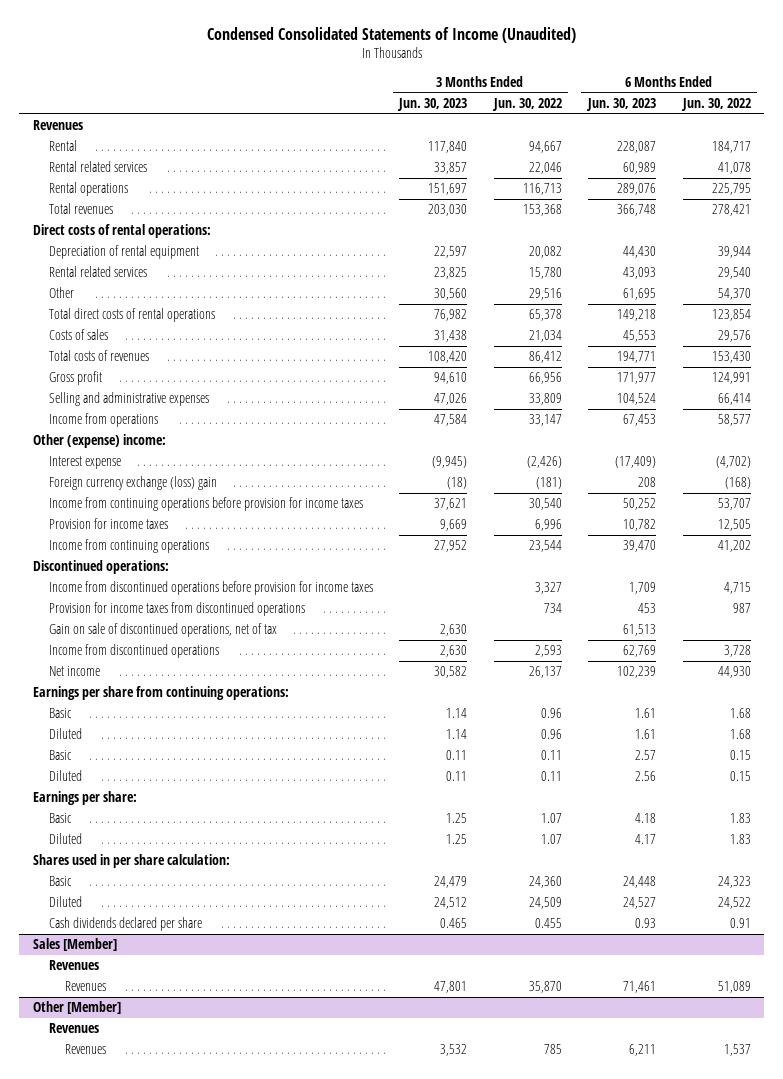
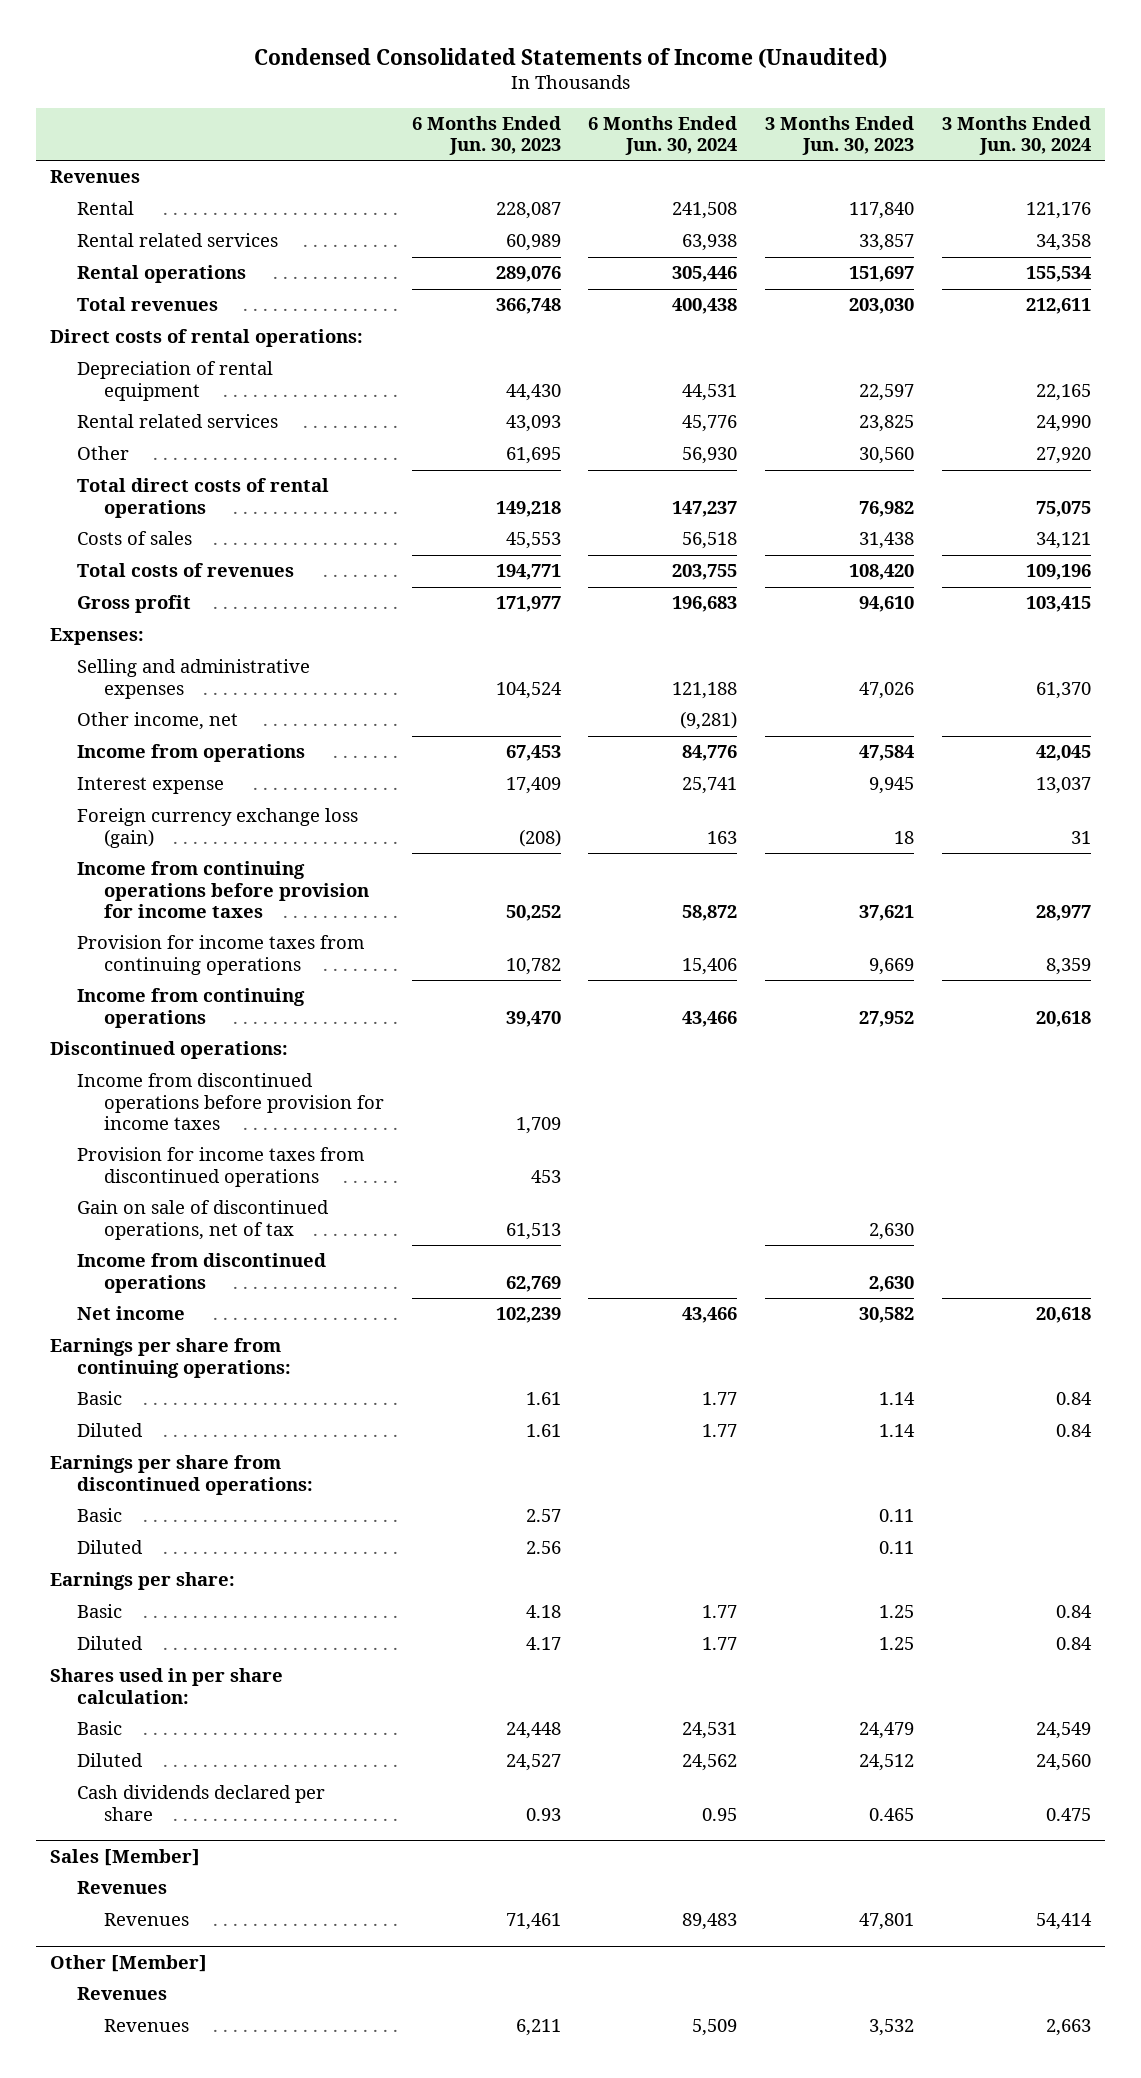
[491,98,562,112] Jun. 30, 2022 -> none
[680,98,751,112] Jun. 30, 2022 -> none
none -> [588,116,738,156] 6 Months Ended Jun. 30, 2024
none -> [942,116,1092,156] 3 Months Ended Jun. 30, 2024
none -> [50,628,145,646] Expenses:
none -> [76,712,238,731] Other income, net
[32,434,166,449] Other (expense) income: -> none
[432,456,468,469] (9,945) -> [869,777,915,795] 9,945
[615,456,657,469] (17,409) -> [505,777,561,795] 17,409
[48,476,217,491] Foreign currency exchange (loss) gain -> [76,808,358,848] Foreign currency exchange loss (gain)
[447,477,468,490] (18) -> [894,830,915,844] 18
[638,477,657,488] 208 -> [518,828,561,847] (208)
[48,518,168,530] Provision for income taxes -> [76,935,364,975] Provision for income taxes from continuing operations
none -> [50,1455,313,1495] Earnings per share from discontinued operations:

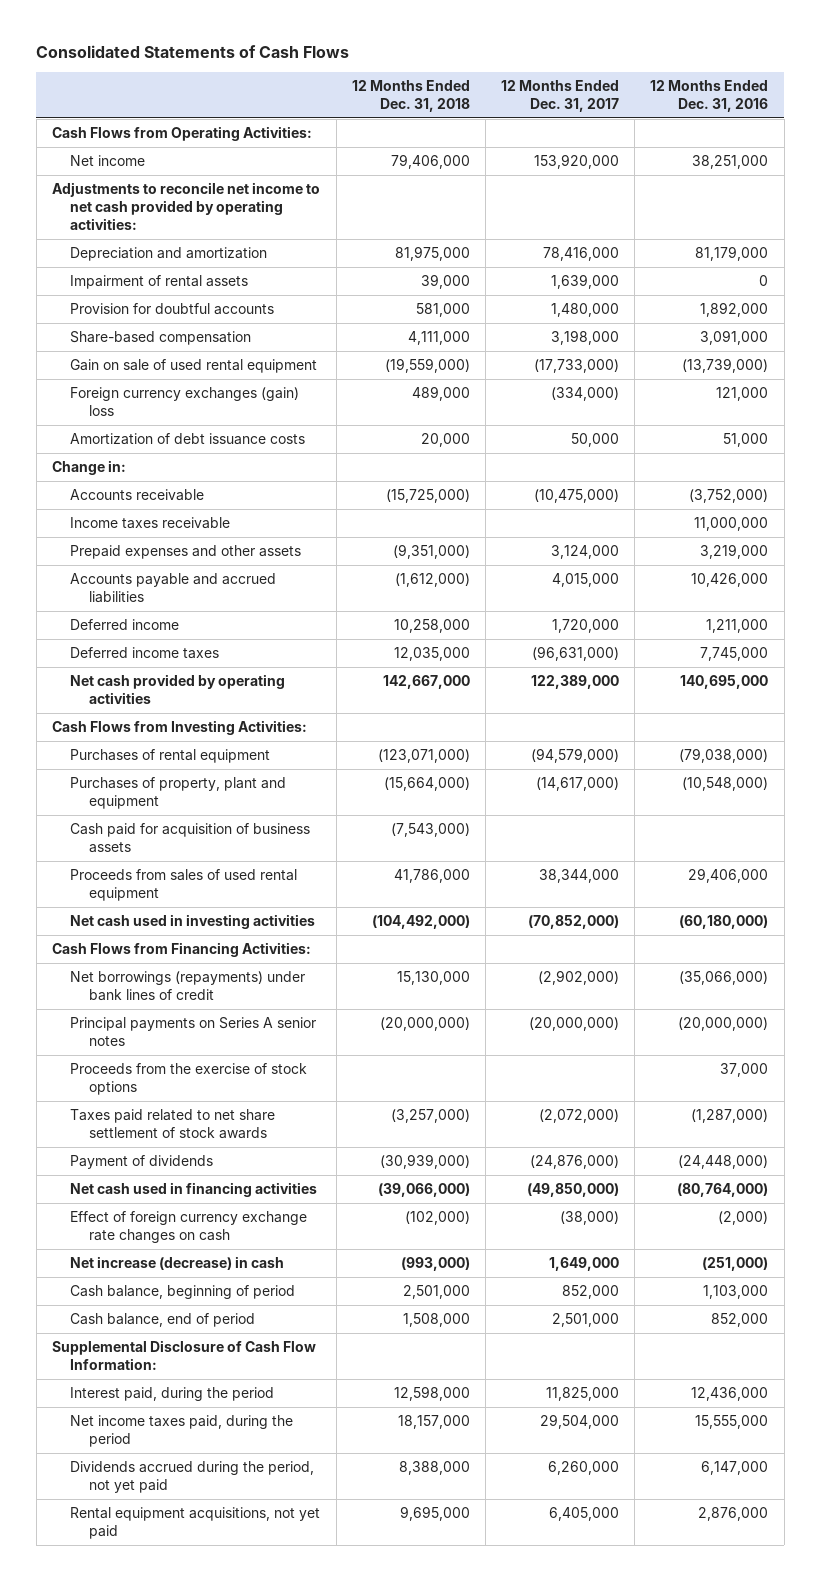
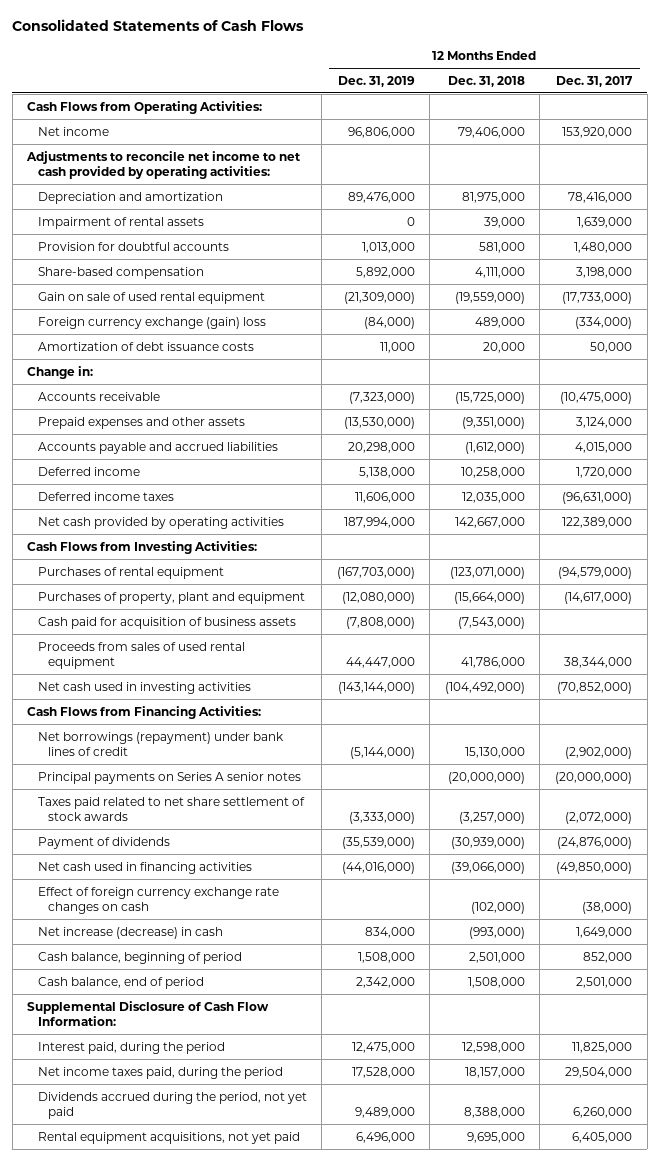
[650,80,769,112] 12 Months Ended Dec. 31, 2016 -> none
none -> [337,75,415,87] Dec. 31, 2019
[70,387,300,416] Foreign currency exchanges (gain) loss -> [37,316,266,329] Foreign currency exchange (gain) loss
[70,517,231,530] Income taxes receivable -> none
[70,971,306,1001] Net borrowings (repayments) under bank lines of credit -> [37,731,284,757] Net borrowings (repayment) under bank lines of credit
[70,1063,308,1095] Proceeds from the exercise of stock options -> none

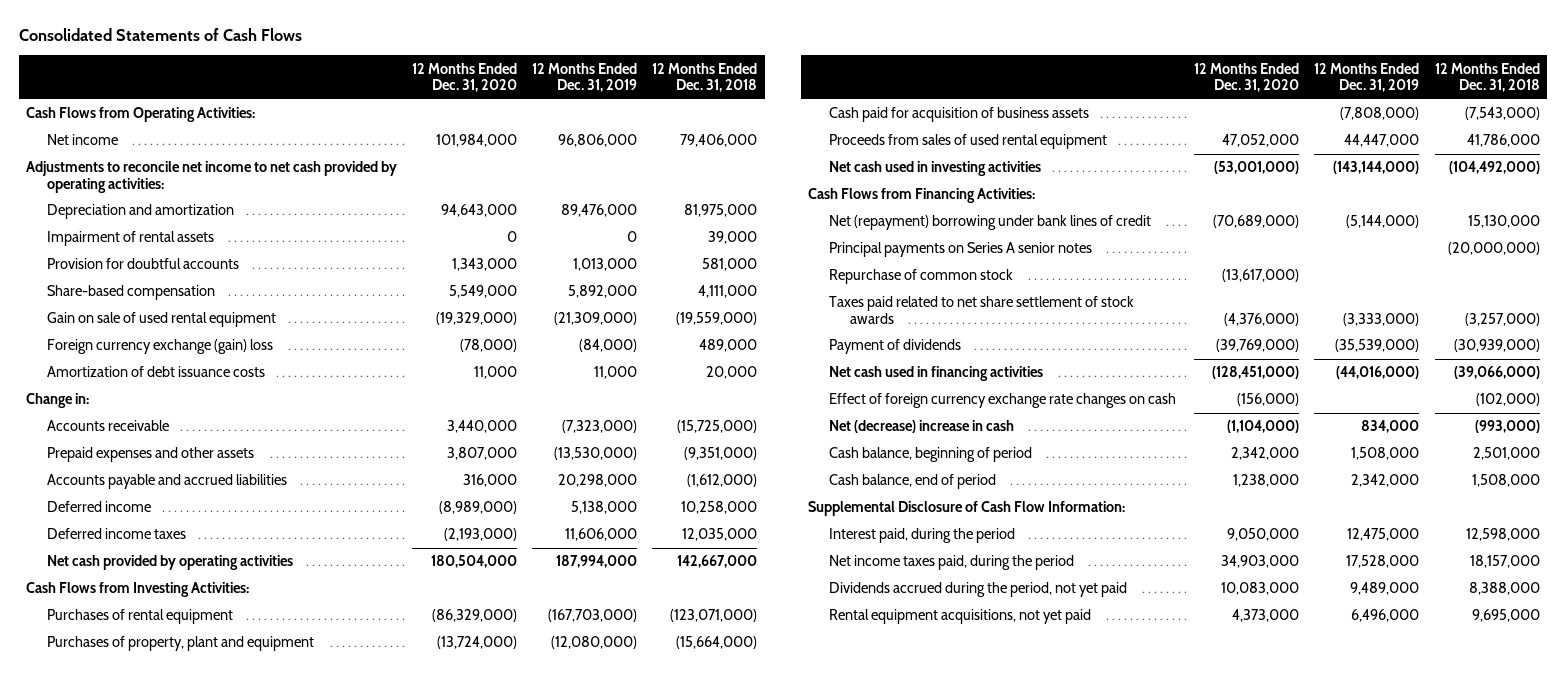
[556,75,634,87] Dec. 31, 2017 -> none
none -> [412,62,518,93] 12 Months Ended Dec. 31, 2020
[37,731,284,757] Net borrowings (repayment) under bank lines of credit -> [829,215,1152,231] Net (repayment) borrowing under bank lines of credit
none -> [829,269,1014,285] Repurchase of common stock
[37,926,223,939] Net increase (decrease) in cash -> [829,420,1015,434] Net (decrease) increase in cash

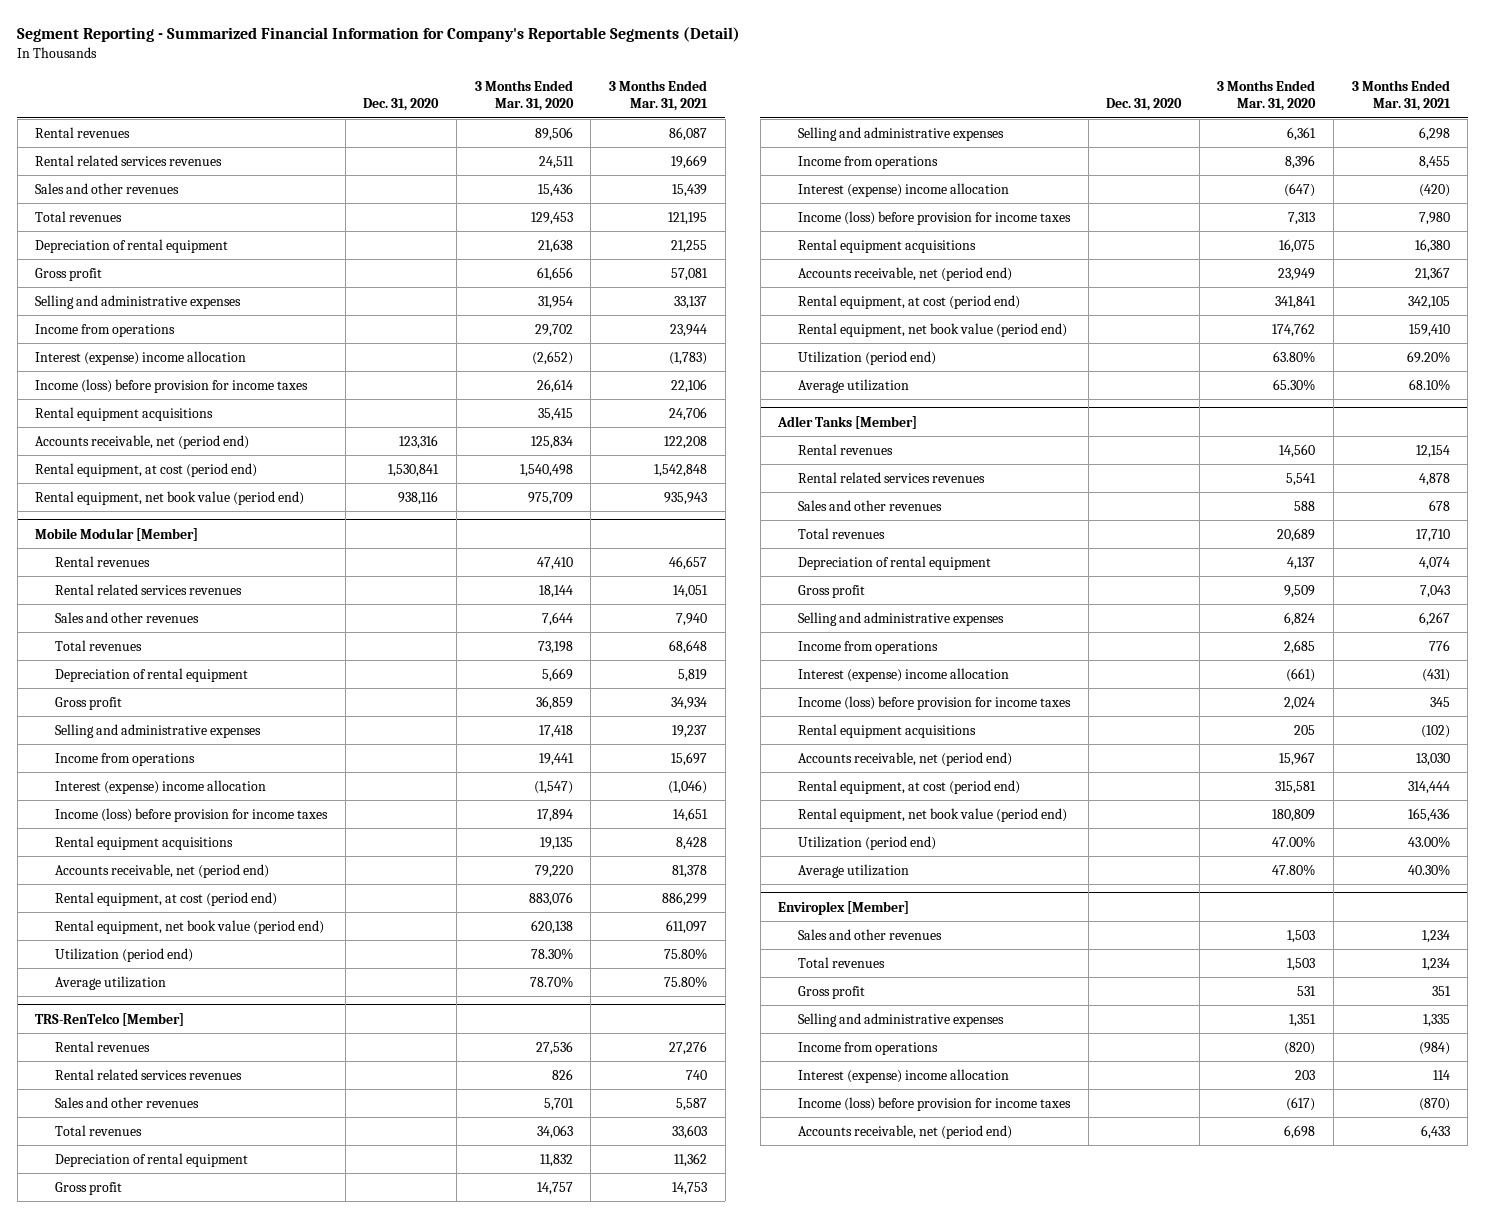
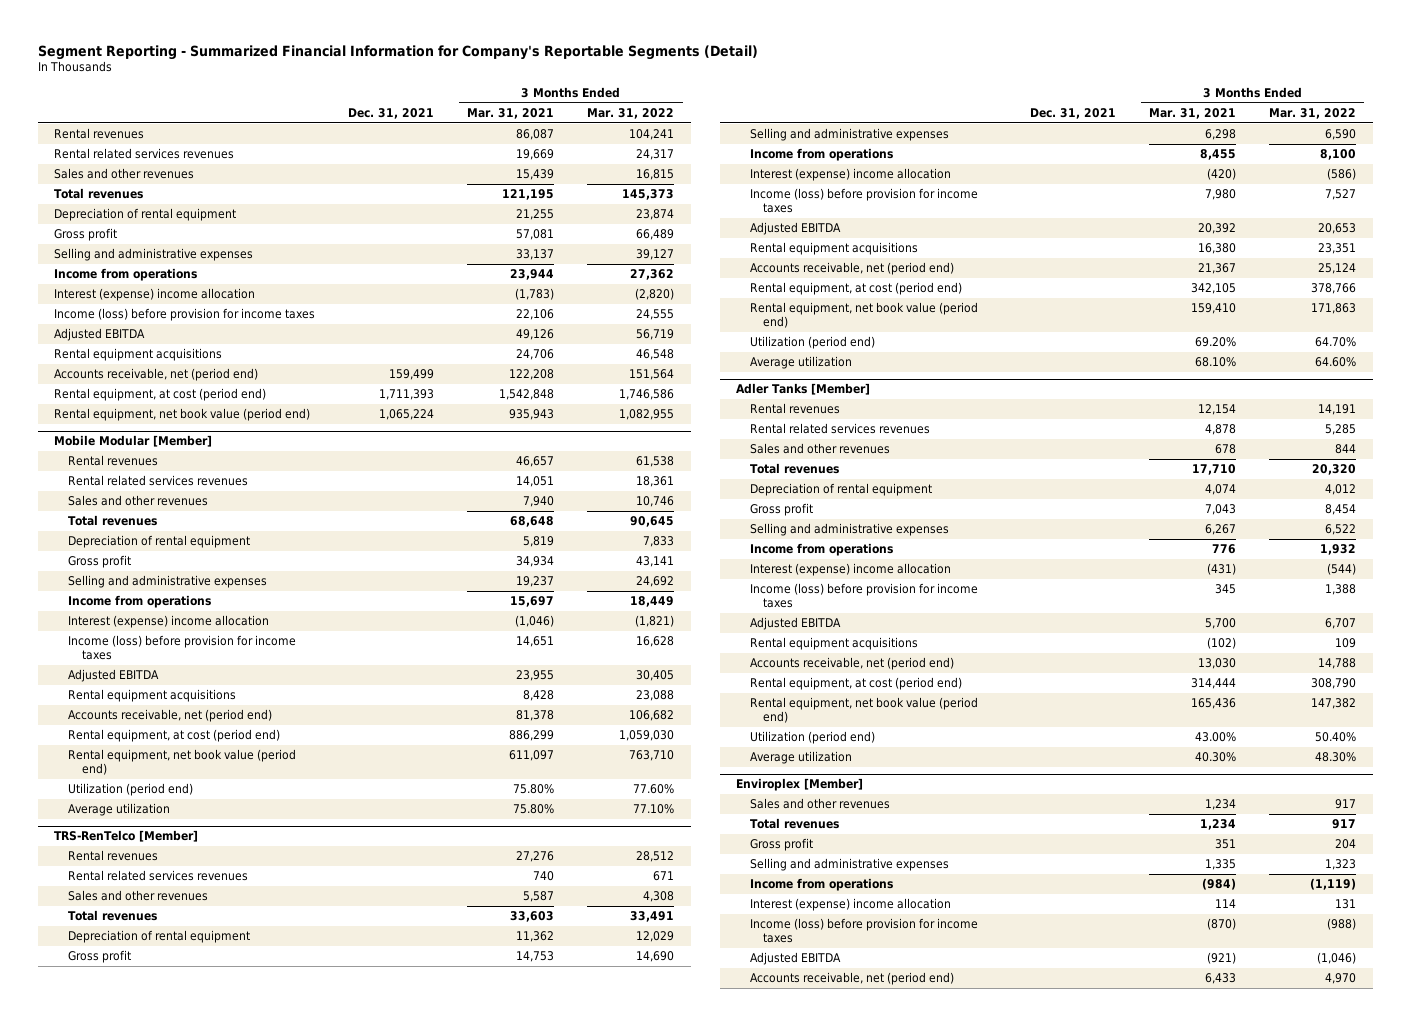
[363,98,440,112] Dec. 31, 2020 -> none
[474,79,574,112] 3 Months Ended Mar. 31, 2020 -> none
none -> [348,107,435,119] Dec. 31, 2021
none -> [587,107,675,119] Mar. 31, 2022
none -> [54,328,146,342] Adjusted EBITDA
none -> [68,669,160,683] Adjusted EBITDA
none -> [749,222,841,236] Adjusted EBITDA
none -> [749,617,841,631] Adjusted EBITDA
none -> [749,952,841,966] Adjusted EBITDA

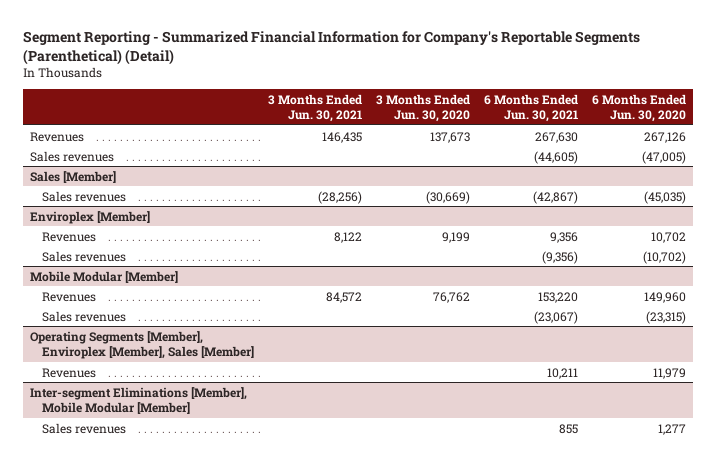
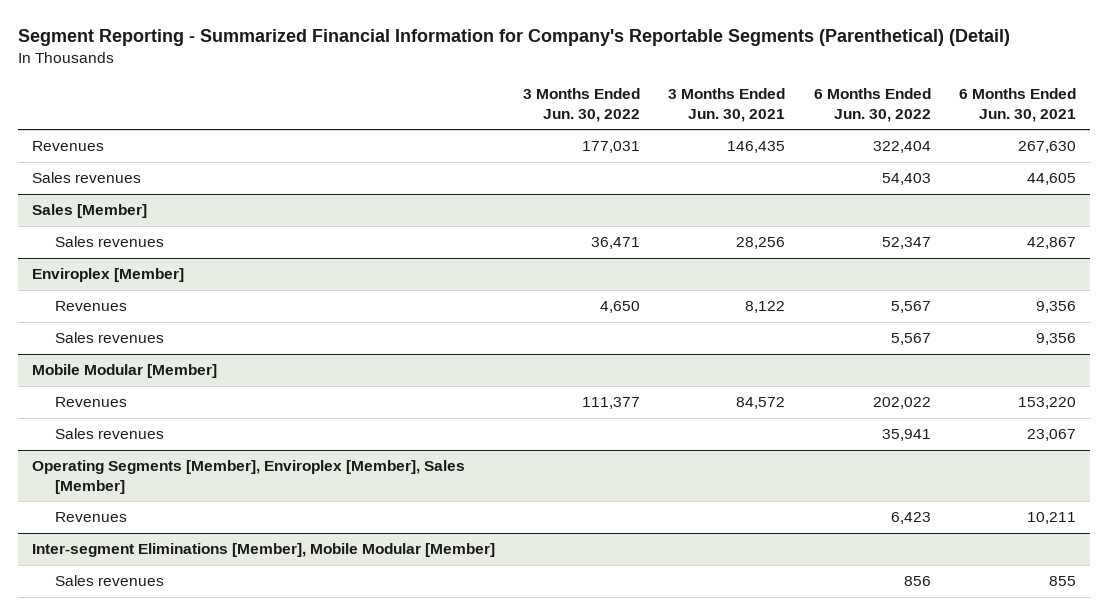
[375,93,470,122] 3 Months Ended Jun. 30, 2020 -> none
[592,93,687,122] 6 Months Ended Jun. 30, 2020 -> none
none -> [523,88,641,122] 3 Months Ended Jun. 30, 2022
none -> [813,88,931,122] 6 Months Ended Jun. 30, 2022
[534,150,579,164] (44,605) -> [1026,173,1076,186] 44,605
[317,190,362,204] (28,256) -> [736,237,786,250] 28,256
[533,190,579,204] (42,867) -> [1026,237,1076,250] 42,867
[542,250,579,264] (9,356) -> [1035,333,1076,346] 9,356
[534,310,579,324] (23,067) -> [1026,429,1076,442] 23,067

